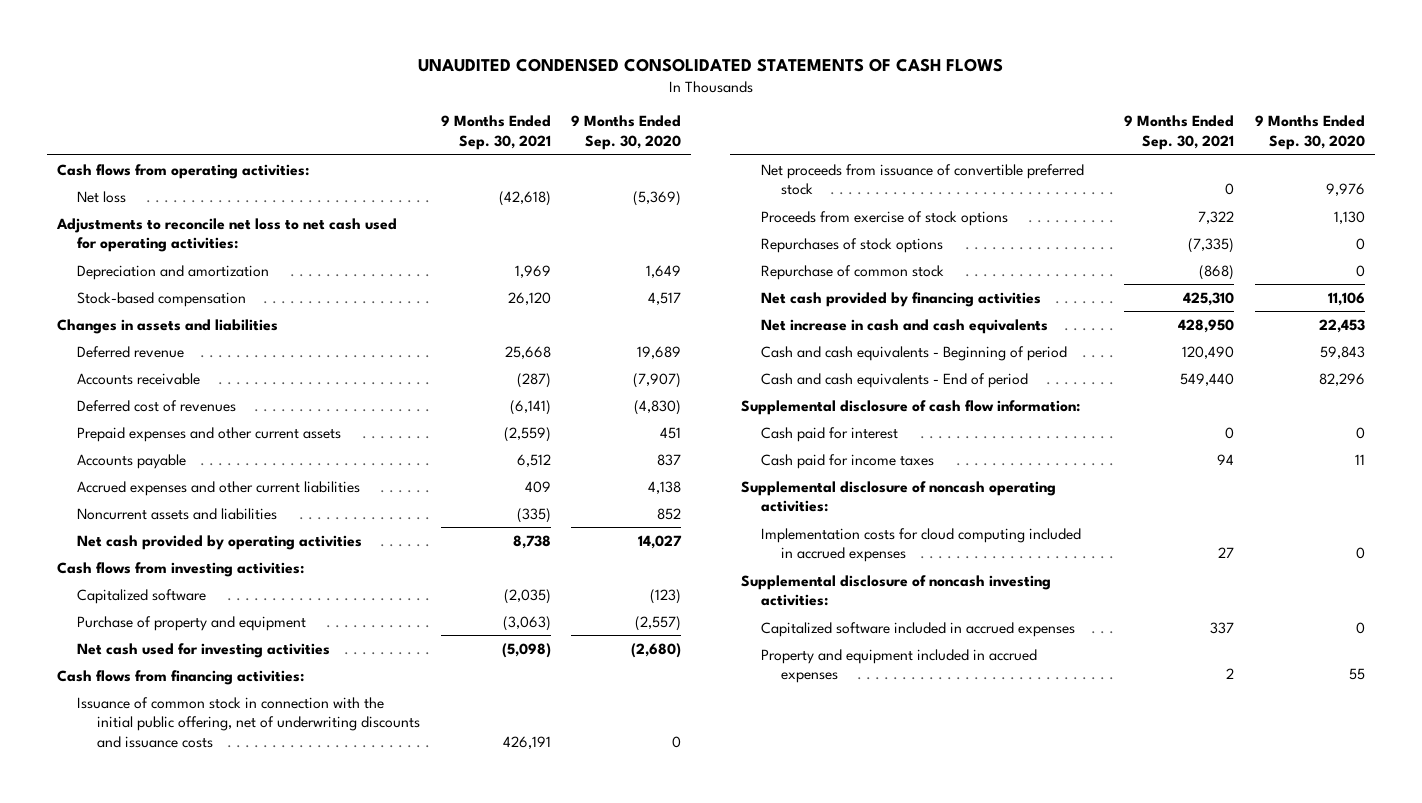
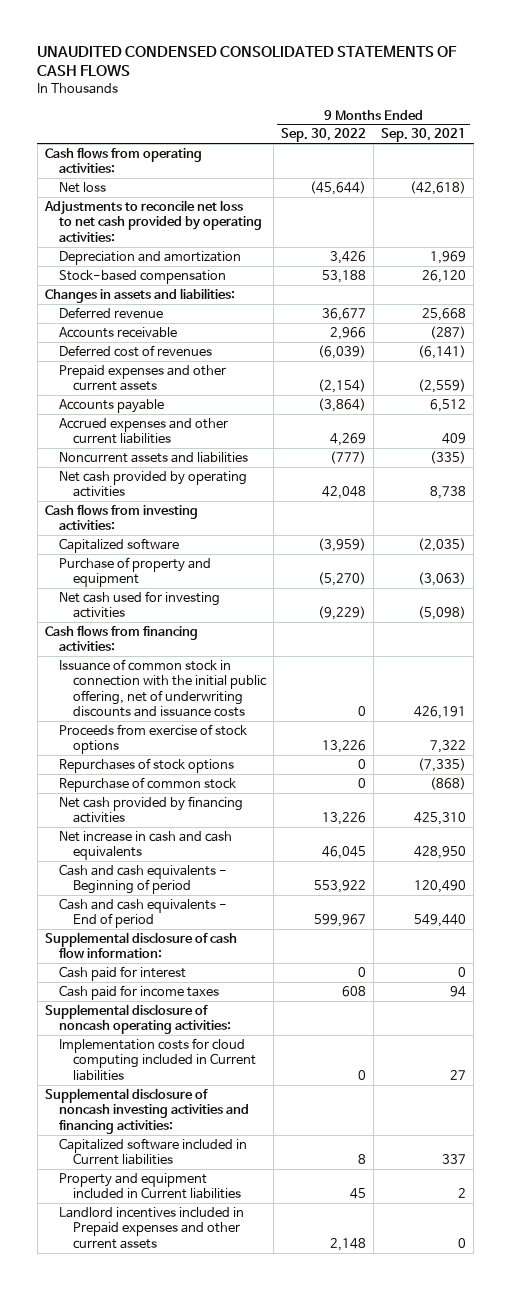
[571,115,682,151] 9 Months Ended Sep. 30, 2020 -> none
none -> [281,128,367,143] Sep. 30, 2022
[56,217,398,253] Adjustments to reconcile net loss to net cash used for operating activities: -> [43,199,262,242] Adjustments to reconcile net loss to net cash provided by operating activities:
[57,318,279,334] Changes in assets and liabilities -> [44,287,235,303] Changes in assets and liabilities:
[760,163,1084,196] Net proceeds from issuance of convertible preferred stock -> none
[760,527,1081,563] Implementation costs for cloud computing included in accrued expenses -> [58,1037,257,1081] Implementation costs for cloud computing included in Current liabilities
[740,574,1051,607] Supplemental disclosure of noncash investing activities: -> [44,1087,249,1134] Supplemental disclosure of noncash investing activities and financing activities:
[760,621,1075,637] Capitalized software included in accrued expenses -> [58,1137,247,1166] Capitalized software included in Current liabilities
[760,648,1037,684] Property and equipment included in accrued expenses -> [58,1172,242,1200] Property and equipment included in Current liabilities
none -> [58,1206,244,1249] Landlord incentives included in Prepaid expenses and other current assets

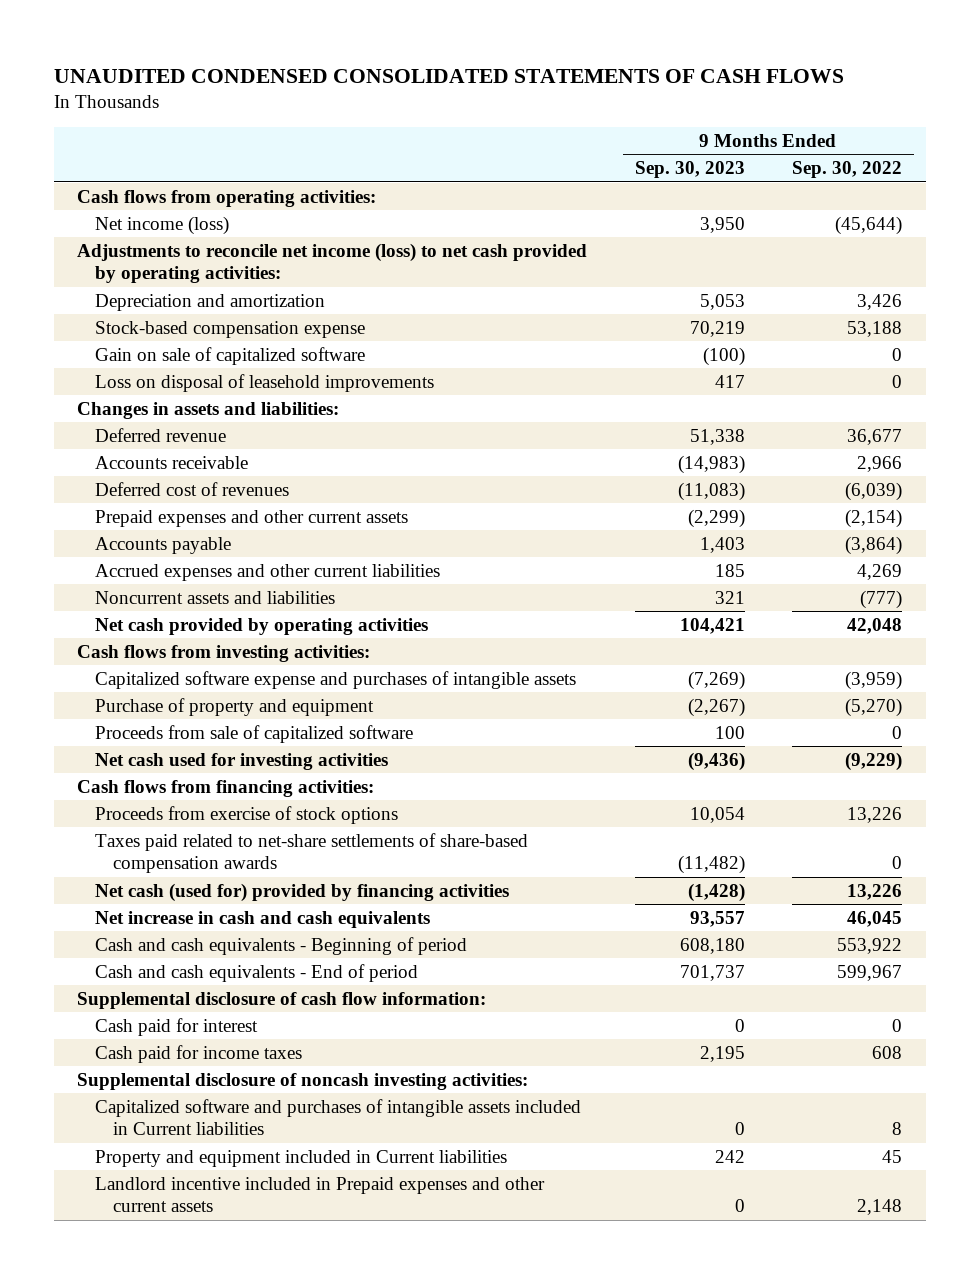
[381,128,467,143] Sep. 30, 2021 -> none
none -> [634,161,745,179] Sep. 30, 2023
[58,181,106,193] Net loss -> [95,215,230,235] Net income (loss)
[43,199,262,242] Adjustments to reconcile net loss to net cash provided by operating activities: -> [77,242,588,284] Adjustments to reconcile net income (loss) to net cash provided by operating activities:
[58,269,226,284] Stock-based compensation -> [95,320,366,338] Stock-based compensation expense
none -> [95,346,366,365] Gain on sale of capitalized software
none -> [95,373,435,392] Loss on disposal of leasehold improvements
[58,537,179,553] Capitalized software -> [95,670,577,689] Capitalized software expense and purchases of intangible assets
none -> [95,724,414,743] Proceeds from sale of capitalized software
[58,658,268,718] Issuance of common stock in connection with the initial public offering, net of underwriting discounts and issuance costs -> none
[58,757,234,773] Repurchases of stock options -> none
[58,776,236,792] Repurchase of common stock -> none
none -> [95,832,529,874] Taxes paid related to net-share settlements of share-based compensation awards
[58,795,243,824] Net cash provided by financing activities -> [95,882,510,902] Net cash (used for) provided by financing activities
[44,1003,231,1035] Supplemental disclosure of noncash operating activities: -> none
[58,1037,257,1081] Implementation costs for cloud computing included in Current liabilities -> none
[44,1087,249,1134] Supplemental disclosure of noncash investing activities and financing activities: -> [77,1072,529,1090] Supplemental disclosure of noncash investing activities:
[58,1137,247,1166] Capitalized software included in Current liabilities -> [95,1098,582,1136] Capitalized software and purchases of intangible assets included in Current liabilities
[58,1206,244,1249] Landlord incentives included in Prepaid expenses and other current assets -> [95,1176,546,1213] Landlord incentive included in Prepaid expenses and other current assets

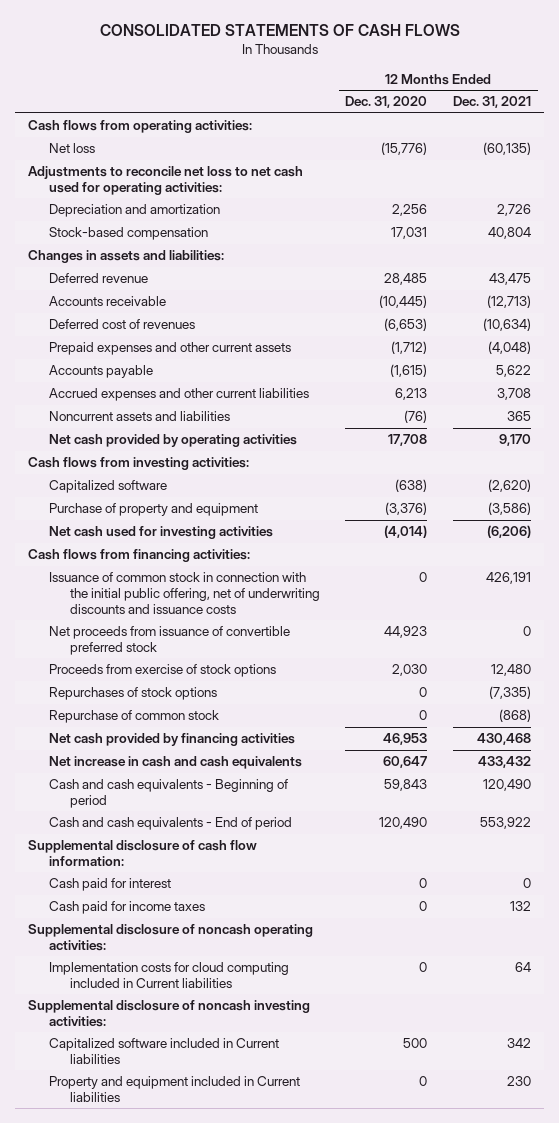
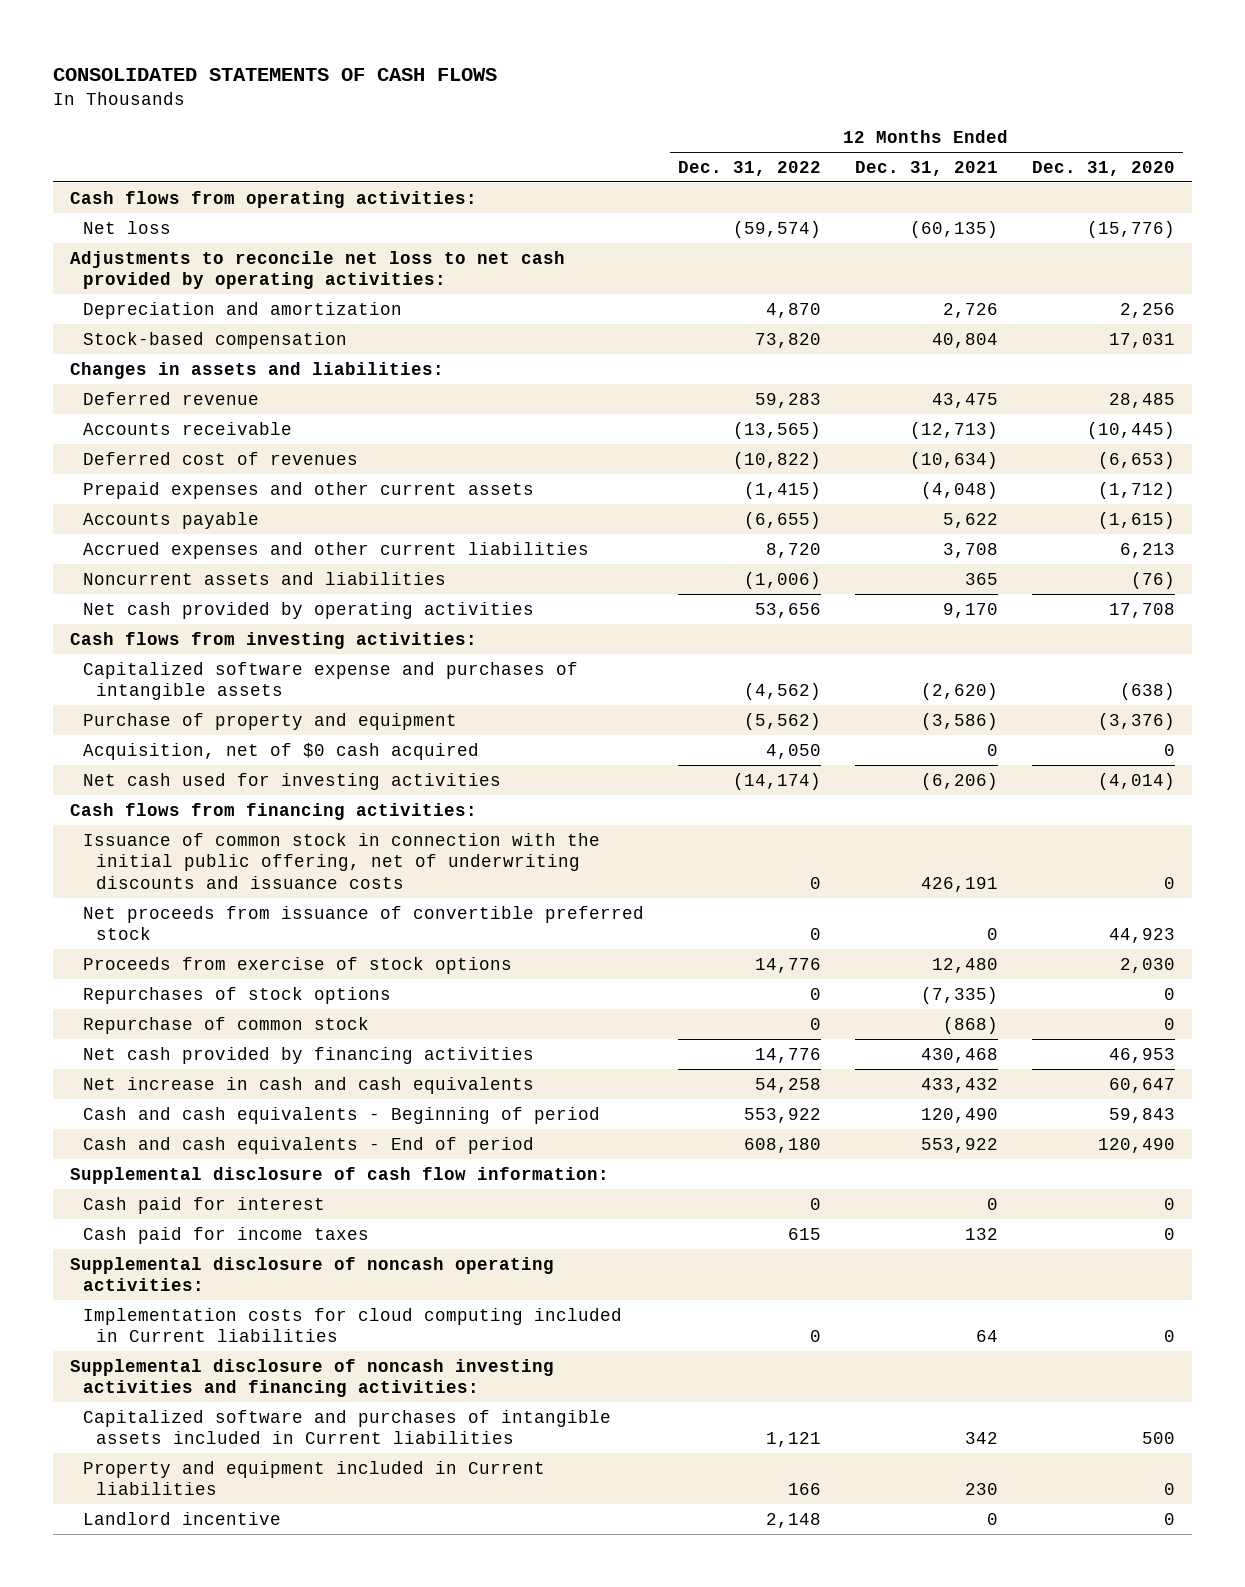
none -> [677,160,821,176] Dec. 31, 2022
[27,166,303,196] Adjustments to reconcile net loss to net cash used for operating activities: -> [70,250,566,290] Adjustments to reconcile net loss to net cash provided by operating activities:
[48,480,167,494] Capitalized software -> [83,661,579,701] Capitalized software expense and purchases of intangible assets
none -> [83,742,480,760] Acquisition, net of $0 cash acquired
[27,1000,310,1028] Supplemental disclosure of noncash investing activities: -> [70,1358,555,1398] Supplemental disclosure of noncash investing activities and financing activities:
[48,1038,279,1065] Capitalized software included in Current liabilities -> [83,1409,612,1445] Capitalized software and purchases of intangible assets included in Current liabilities
none -> [83,1511,282,1525] Landlord incentive

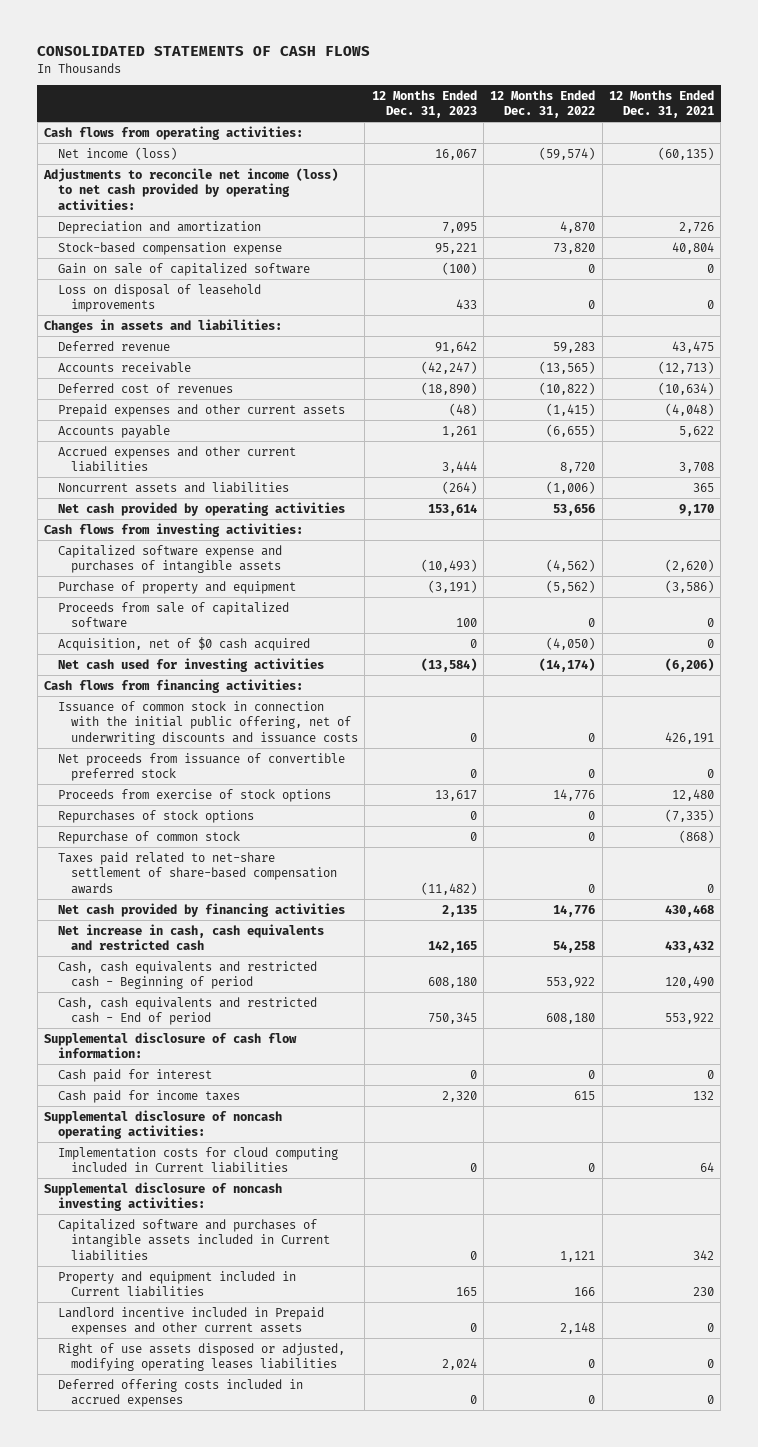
[1031,160,1175,176] Dec. 31, 2020 -> none
none -> [371,89,477,119] 12 Months Ended Dec. 31, 2023
[83,220,172,234] Net loss -> [57,146,177,160] Net income (loss)
[70,250,566,290] Adjustments to reconcile net loss to net cash provided by operating activities: -> [43,167,339,210] Adjustments to reconcile net income (loss) to net cash provided by operating activities:
[83,331,348,349] Stock-based compensation -> [57,241,282,255] Stock-based compensation expense
none -> [57,262,310,276] Gain on sale of capitalized software
none -> [57,283,261,313] Loss on disposal of leasehold improvements
none -> [57,601,289,629] Proceeds from sale of capitalized software
[765,743,821,759] 4,050 -> [546,636,596,650] (4,050)
none -> [57,851,338,894] Taxes paid related to net-share settlement of share-based compensation awards
[83,1076,535,1094] Net increase in cash and cash equivalents -> [57,923,324,951] Net increase in cash, cash equivalents and restricted cash
[83,1106,601,1124] Cash and cash equivalents - Beginning of period -> [57,960,317,990] Cash, cash equivalents and restricted cash - Beginning of period
[83,1136,535,1154] Cash and cash equivalents - End of period -> [57,996,317,1026] Cash, cash equivalents and restricted cash - End of period
[70,1358,555,1398] Supplemental disclosure of noncash investing activities and financing activities: -> [44,1181,283,1212] Supplemental disclosure of noncash investing activities:
[83,1511,282,1525] Landlord incentive -> [57,1306,324,1336] Landlord incentive included in Prepaid expenses and other current assets
none -> [57,1342,345,1372] Right of use assets disposed or adjusted, modifying operating leases liabilities
none -> [57,1378,303,1408] Deferred offering costs included in accrued expenses

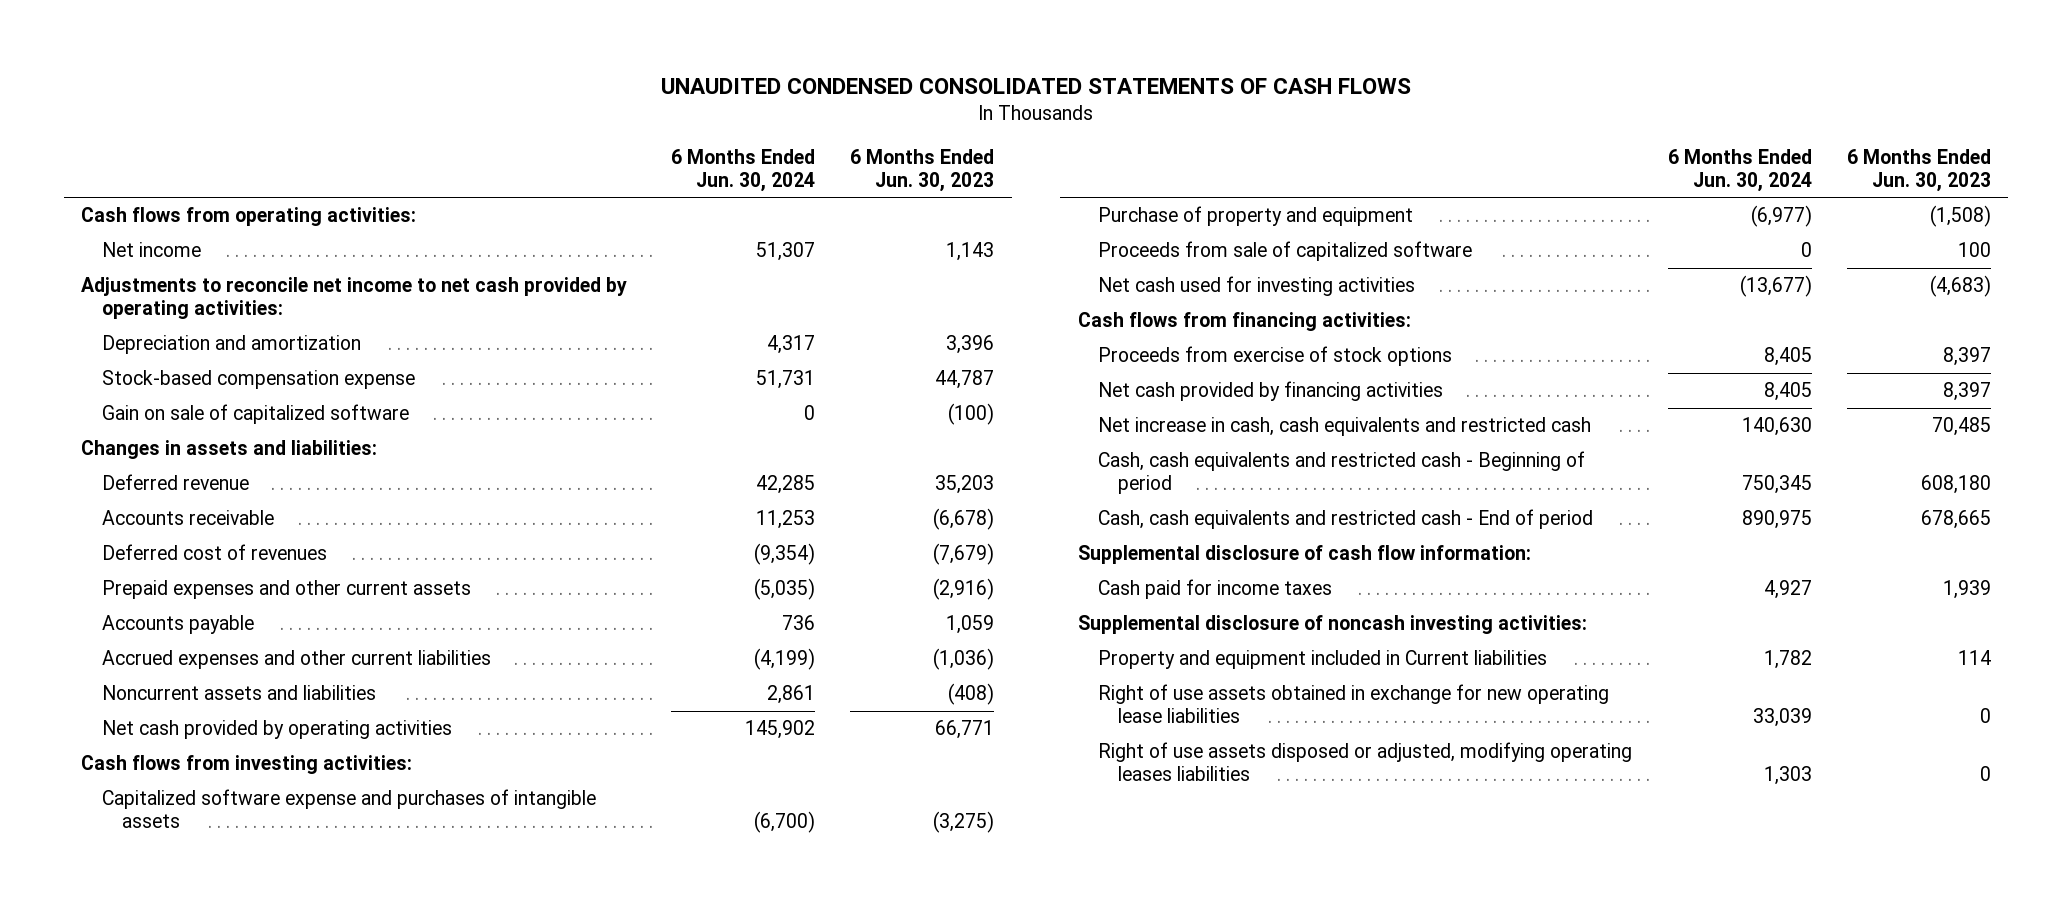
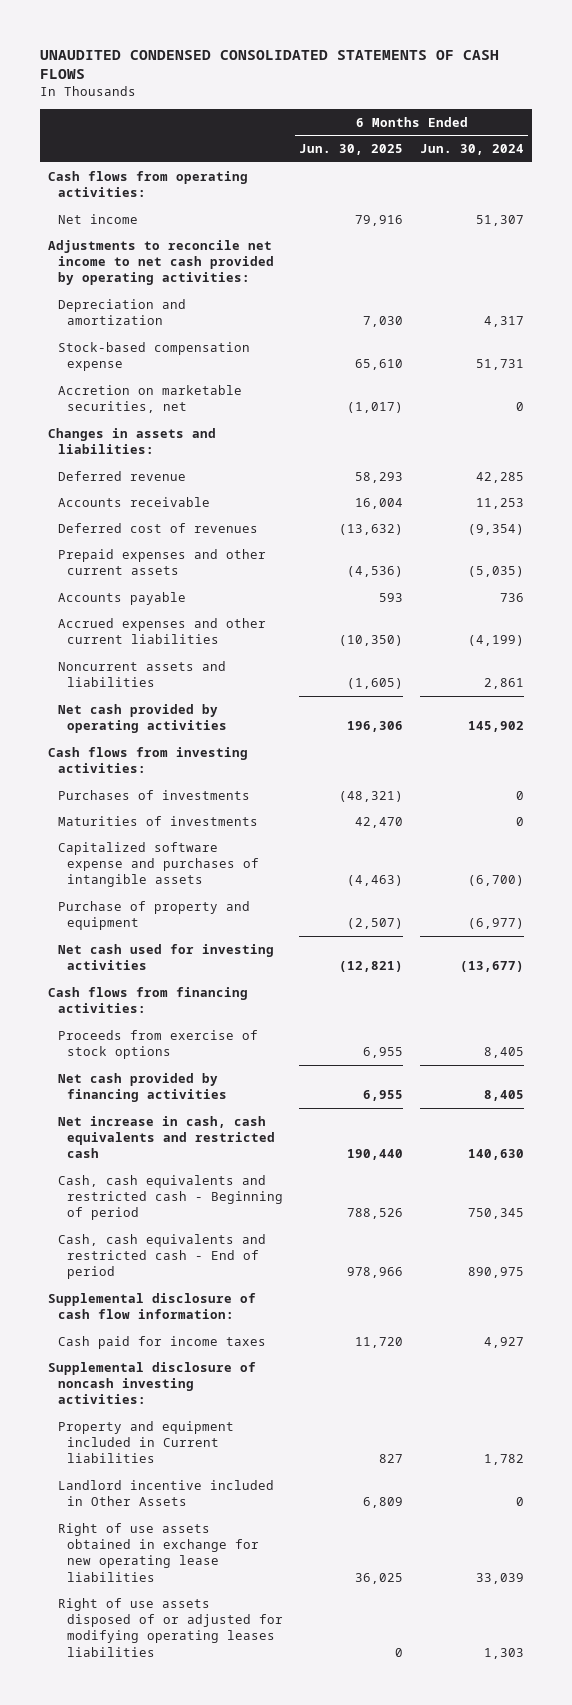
[850,149,995,192] 6 Months Ended Jun. 30, 2023 -> none
none -> [299,143,404,155] Jun. 30, 2025
[101,404,409,425] Gain on sale of capitalized software -> none
none -> [57,384,242,414] Accretion on marketable securities, net
none -> [57,789,250,800] Purchases of investments
none -> [57,815,258,826] Maturities of investments
[1098,241,1473,262] Proceeds from sale of capitalized software -> none
none -> [57,1479,274,1507] Landlord incentive included in Other Assets
[1098,742,1633,782] Right of use assets disposed or adjusted, modifying operating leases liabilities -> [57,1597,284,1657] Right of use assets disposed of or adjusted for modifying operating leases liabilities

